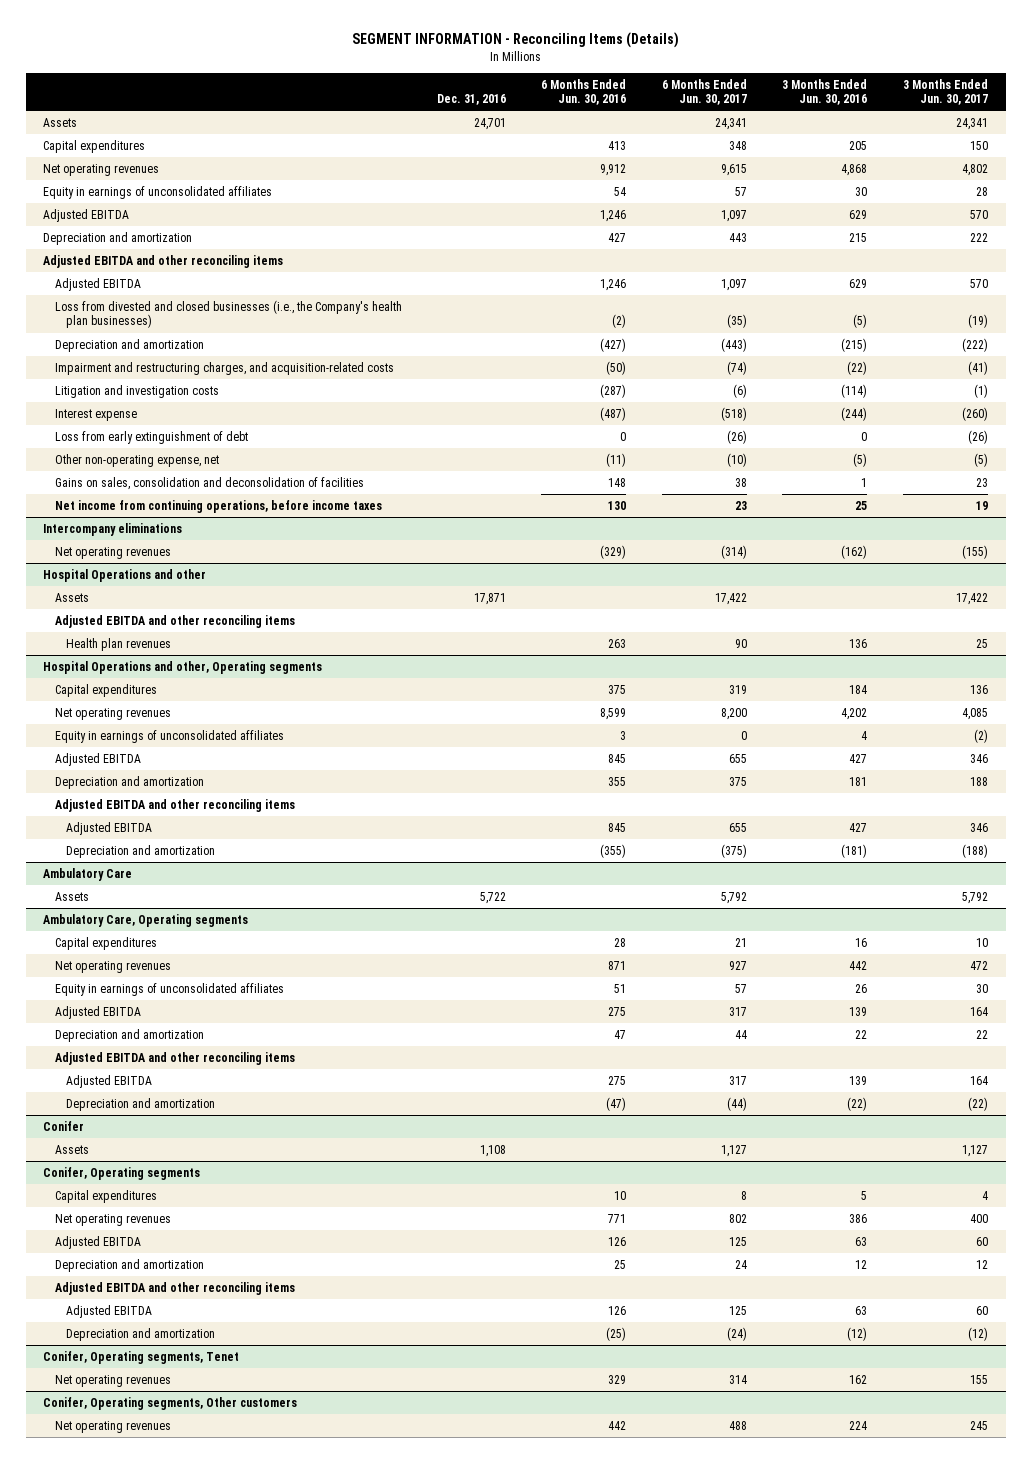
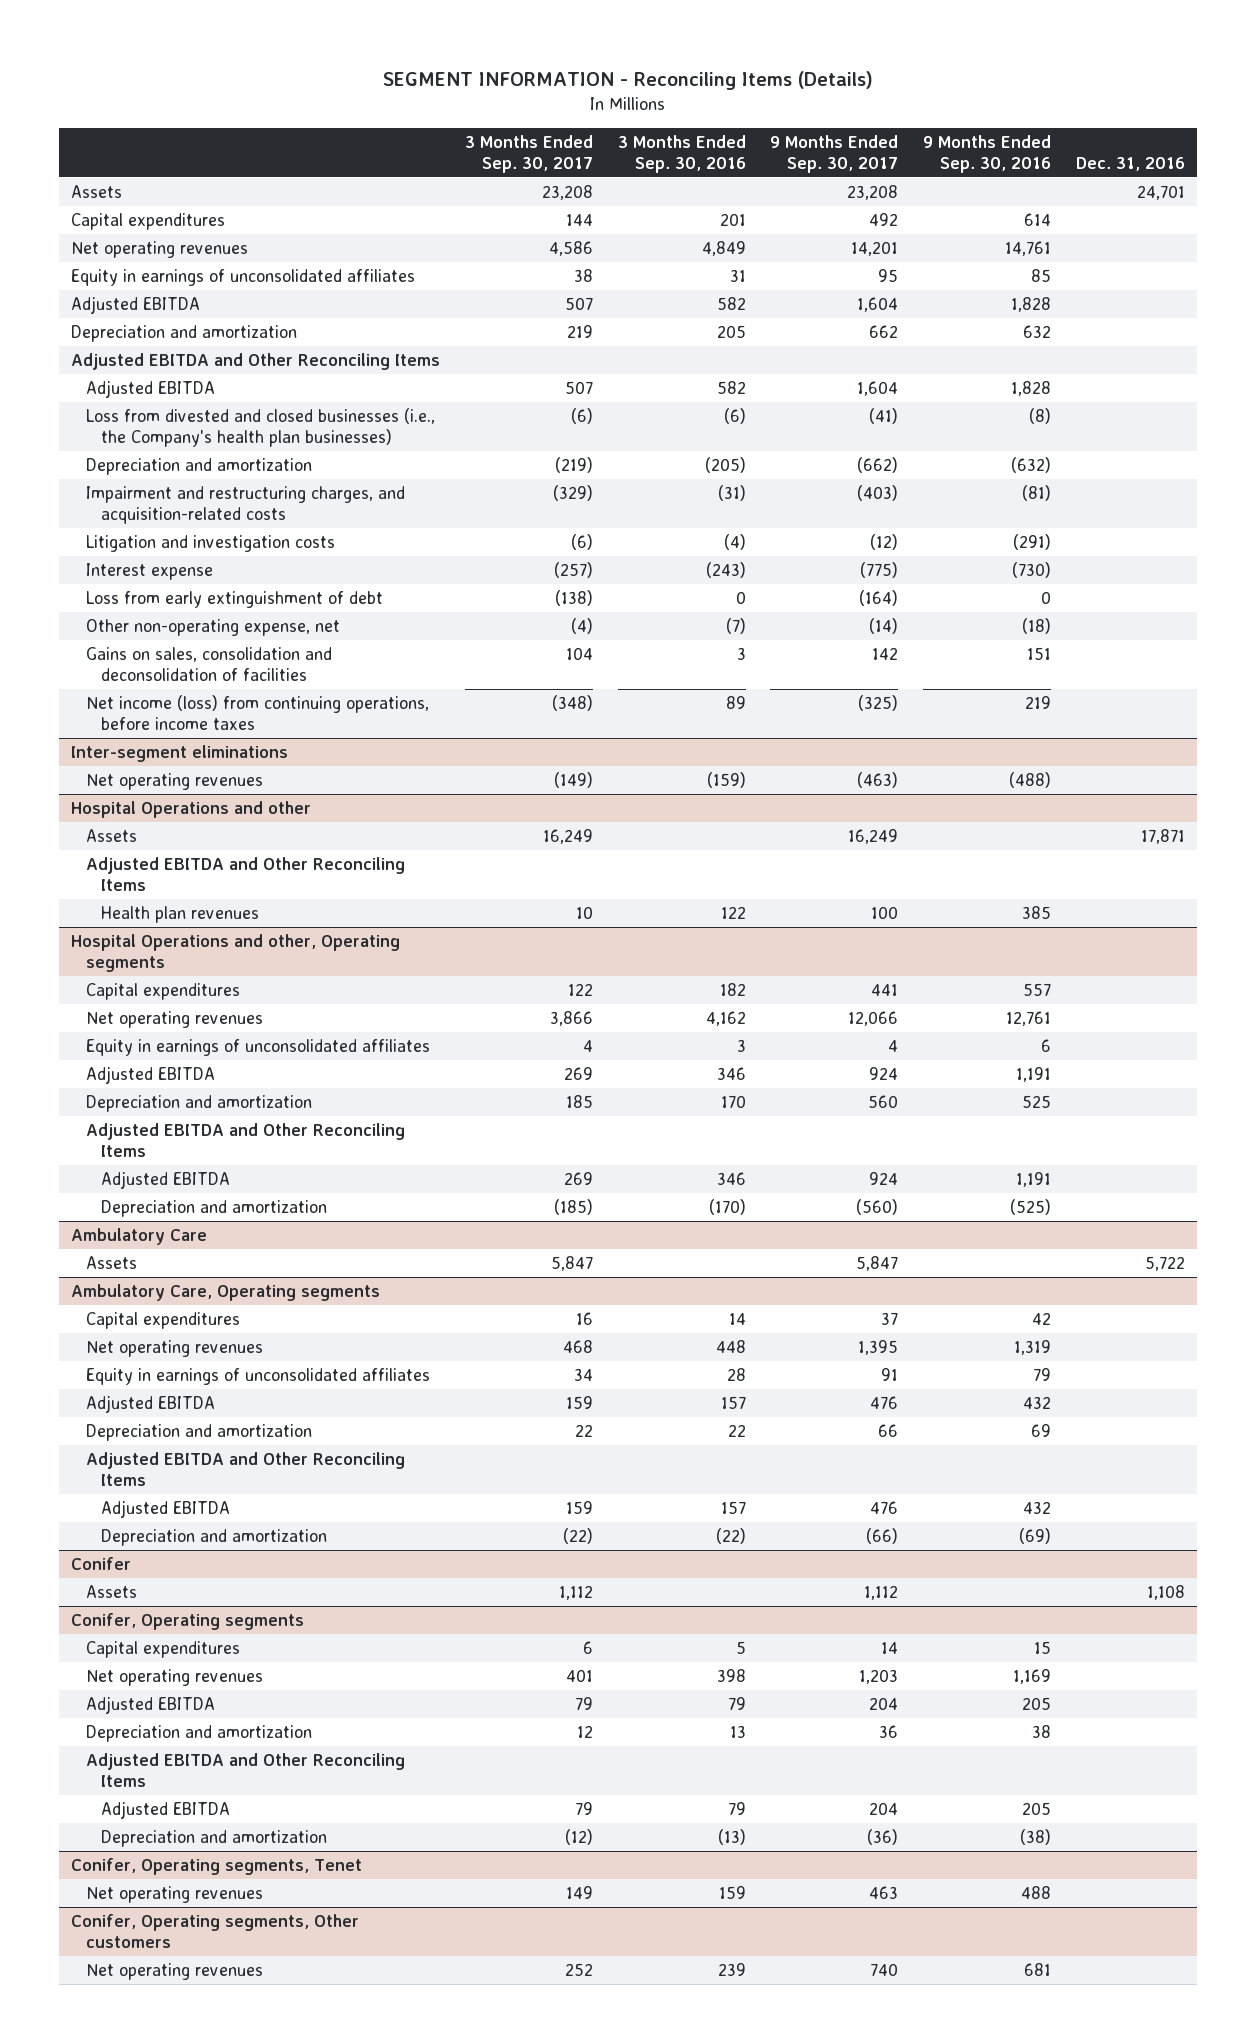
[541,78,627,105] 6 Months Ended Jun. 30, 2016 -> none
[661,78,747,105] 6 Months Ended Jun. 30, 2017 -> none
[782,78,868,105] 3 Months Ended Jun. 30, 2016 -> none
[902,78,988,105] 3 Months Ended Jun. 30, 2017 -> none
none -> [465,134,594,173] 3 Months Ended Sep. 30, 2017
none -> [617,134,746,173] 3 Months Ended Sep. 30, 2016
none -> [770,134,899,173] 9 Months Ended Sep. 30, 2017
none -> [922,134,1051,173] 9 Months Ended Sep. 30, 2016
[43,254,284,268] Adjusted EBITDA and other reconciling items -> [71,353,441,371] Adjusted EBITDA and Other Reconciling Items
[54,499,382,513] Net income from continuing operations, before income taxes -> [86,695,430,731] Net income (loss) from continuing operations, before income taxes
[43,522,183,536] Intercompany eliminations -> [71,745,289,763] Inter-segment eliminations
[54,614,295,628] Adjusted EBITDA and other reconciling items -> [86,857,406,892] Adjusted EBITDA and Other Reconciling Items
[54,798,295,812] Adjusted EBITDA and other reconciling items -> [86,1123,406,1158] Adjusted EBITDA and Other Reconciling Items
[54,1051,295,1065] Adjusted EBITDA and other reconciling items -> [86,1452,406,1487] Adjusted EBITDA and Other Reconciling Items
[54,1281,295,1295] Adjusted EBITDA and other reconciling items -> [86,1753,406,1788] Adjusted EBITDA and Other Reconciling Items

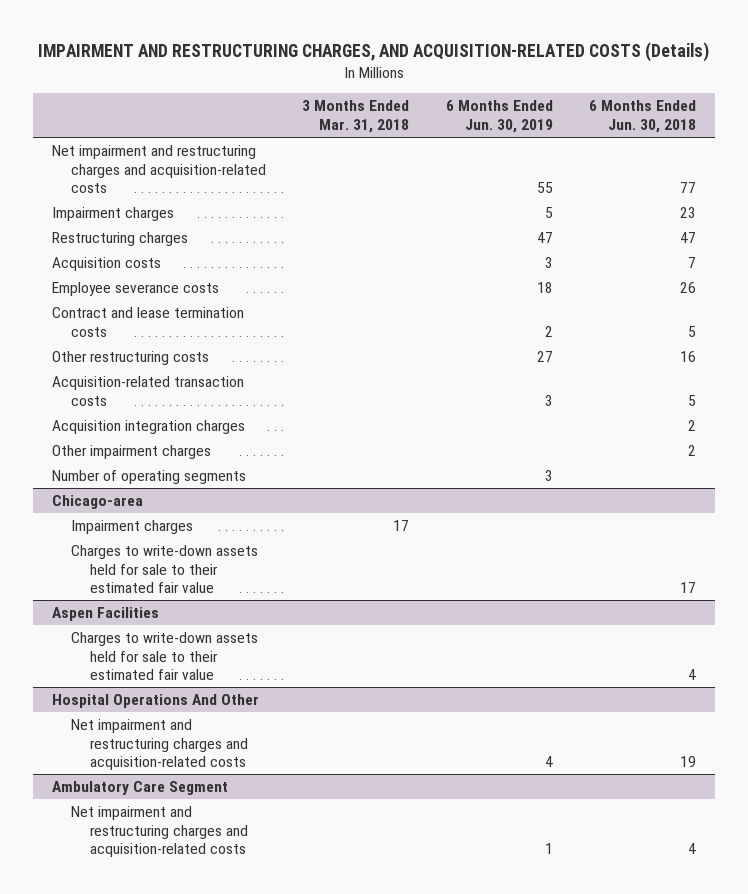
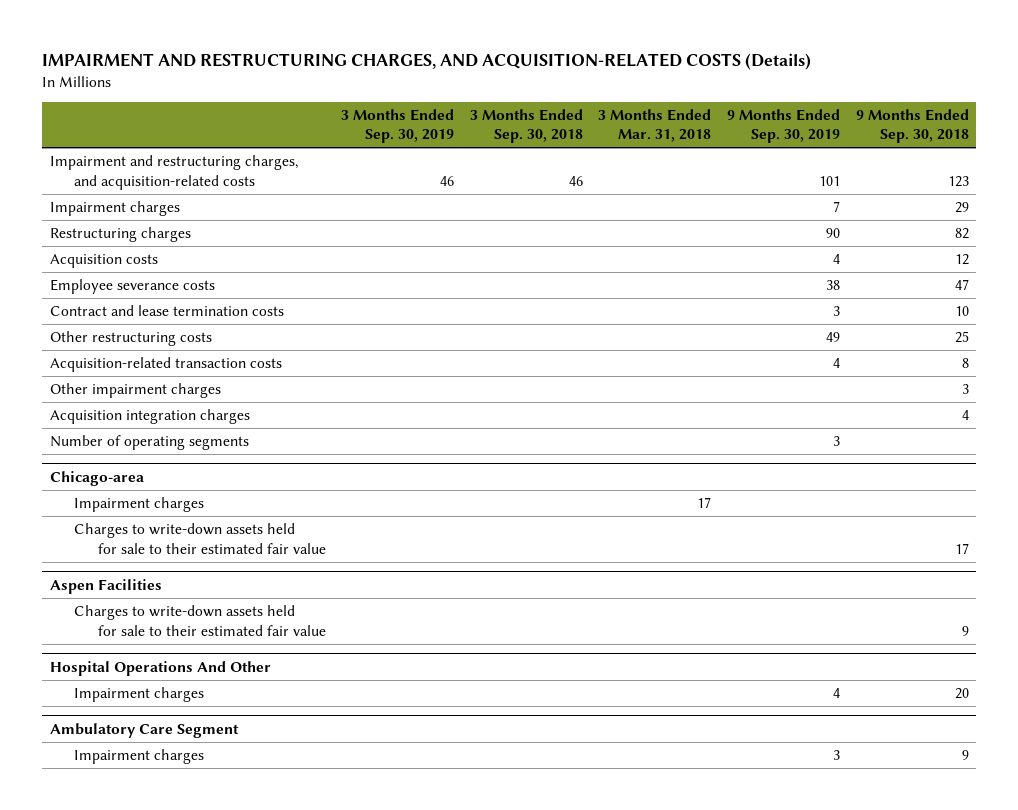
[445,100,553,134] 6 Months Ended Jun. 30, 2019 -> none
[589,100,697,134] 6 Months Ended Jun. 30, 2018 -> none
none -> [341,108,455,144] 3 Months Ended Sep. 30, 2019
none -> [469,108,583,144] 3 Months Ended Sep. 30, 2018
none -> [726,108,840,144] 9 Months Ended Sep. 30, 2019
none -> [855,108,969,144] 9 Months Ended Sep. 30, 2018
[51,144,266,194] Net impairment and restructuring charges and acquisition-related costs -> [49,154,298,190] Impairment and restructuring charges, and acquisition-related costs
[51,419,245,434] Acquisition integration charges -> [49,408,250,424] Acquisition integration charges
[70,718,249,771] Net impairment and restructuring charges and acquisition-related costs -> none
none -> [73,686,204,702] Impairment charges
[70,805,249,858] Net impairment and restructuring charges and acquisition-related costs -> none
none -> [73,748,204,764] Impairment charges

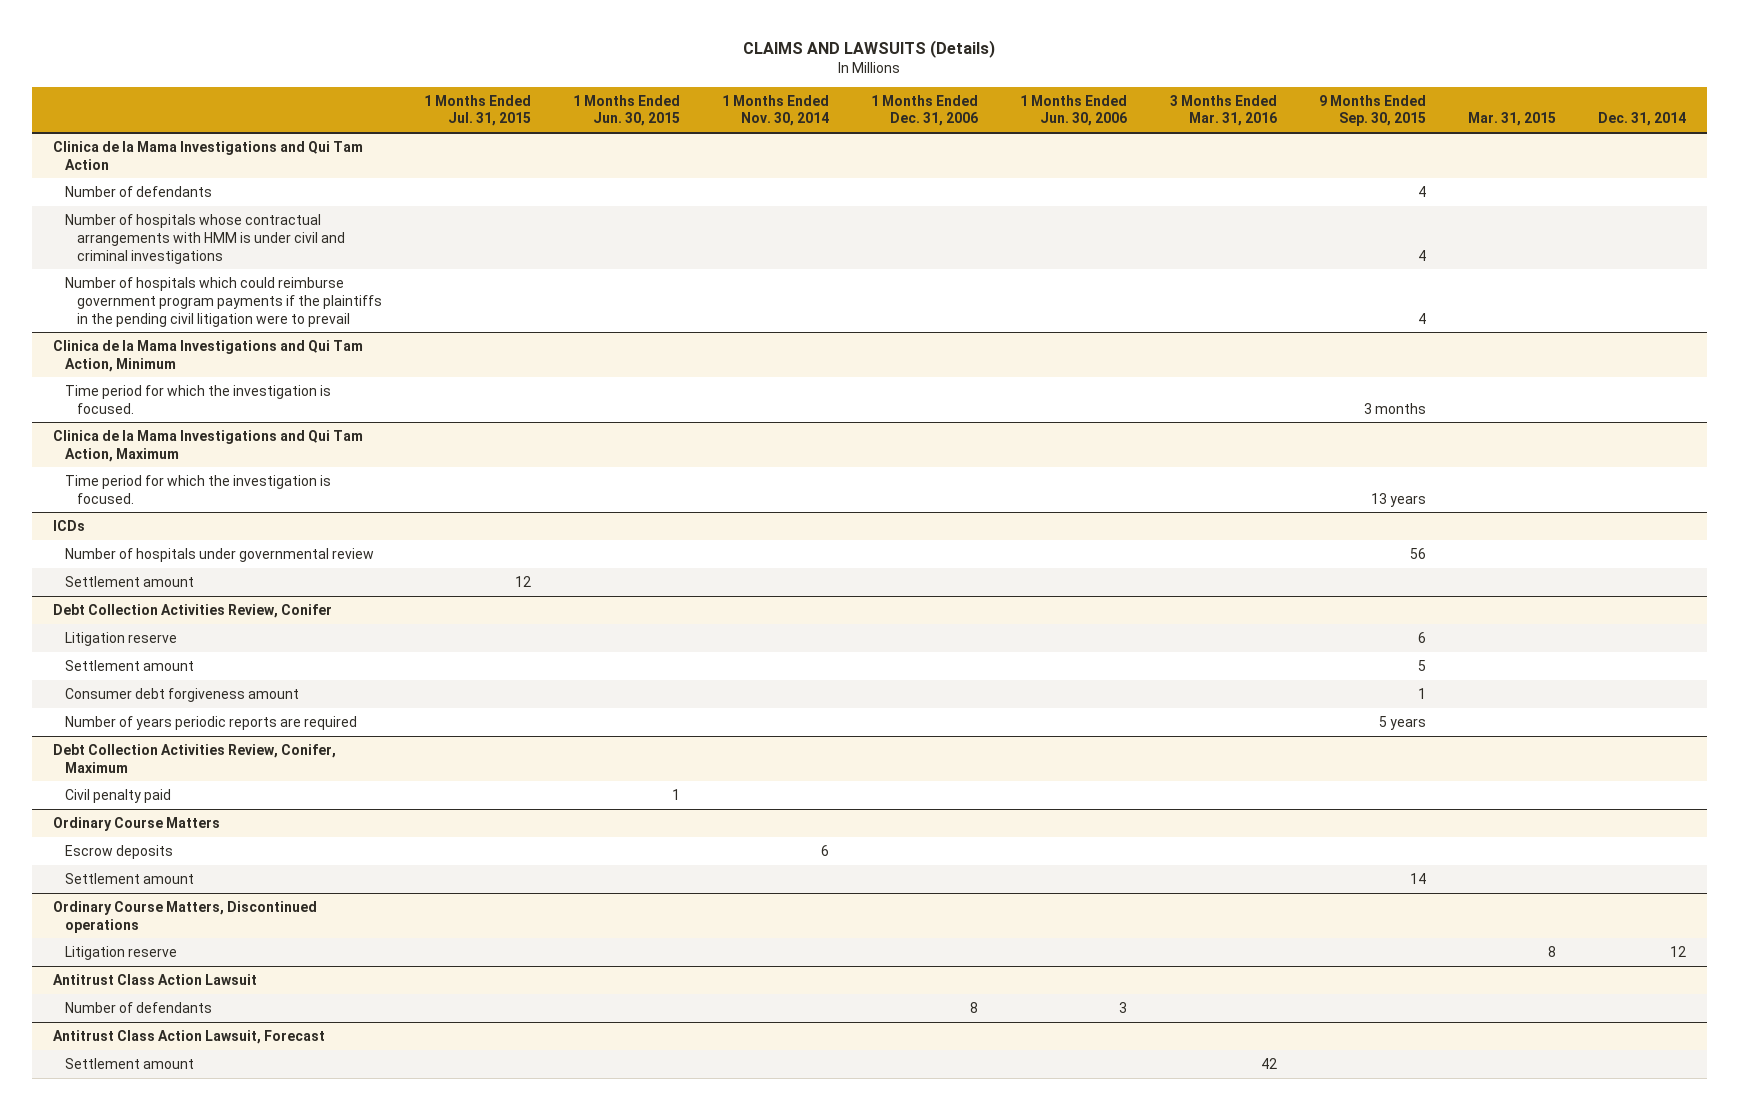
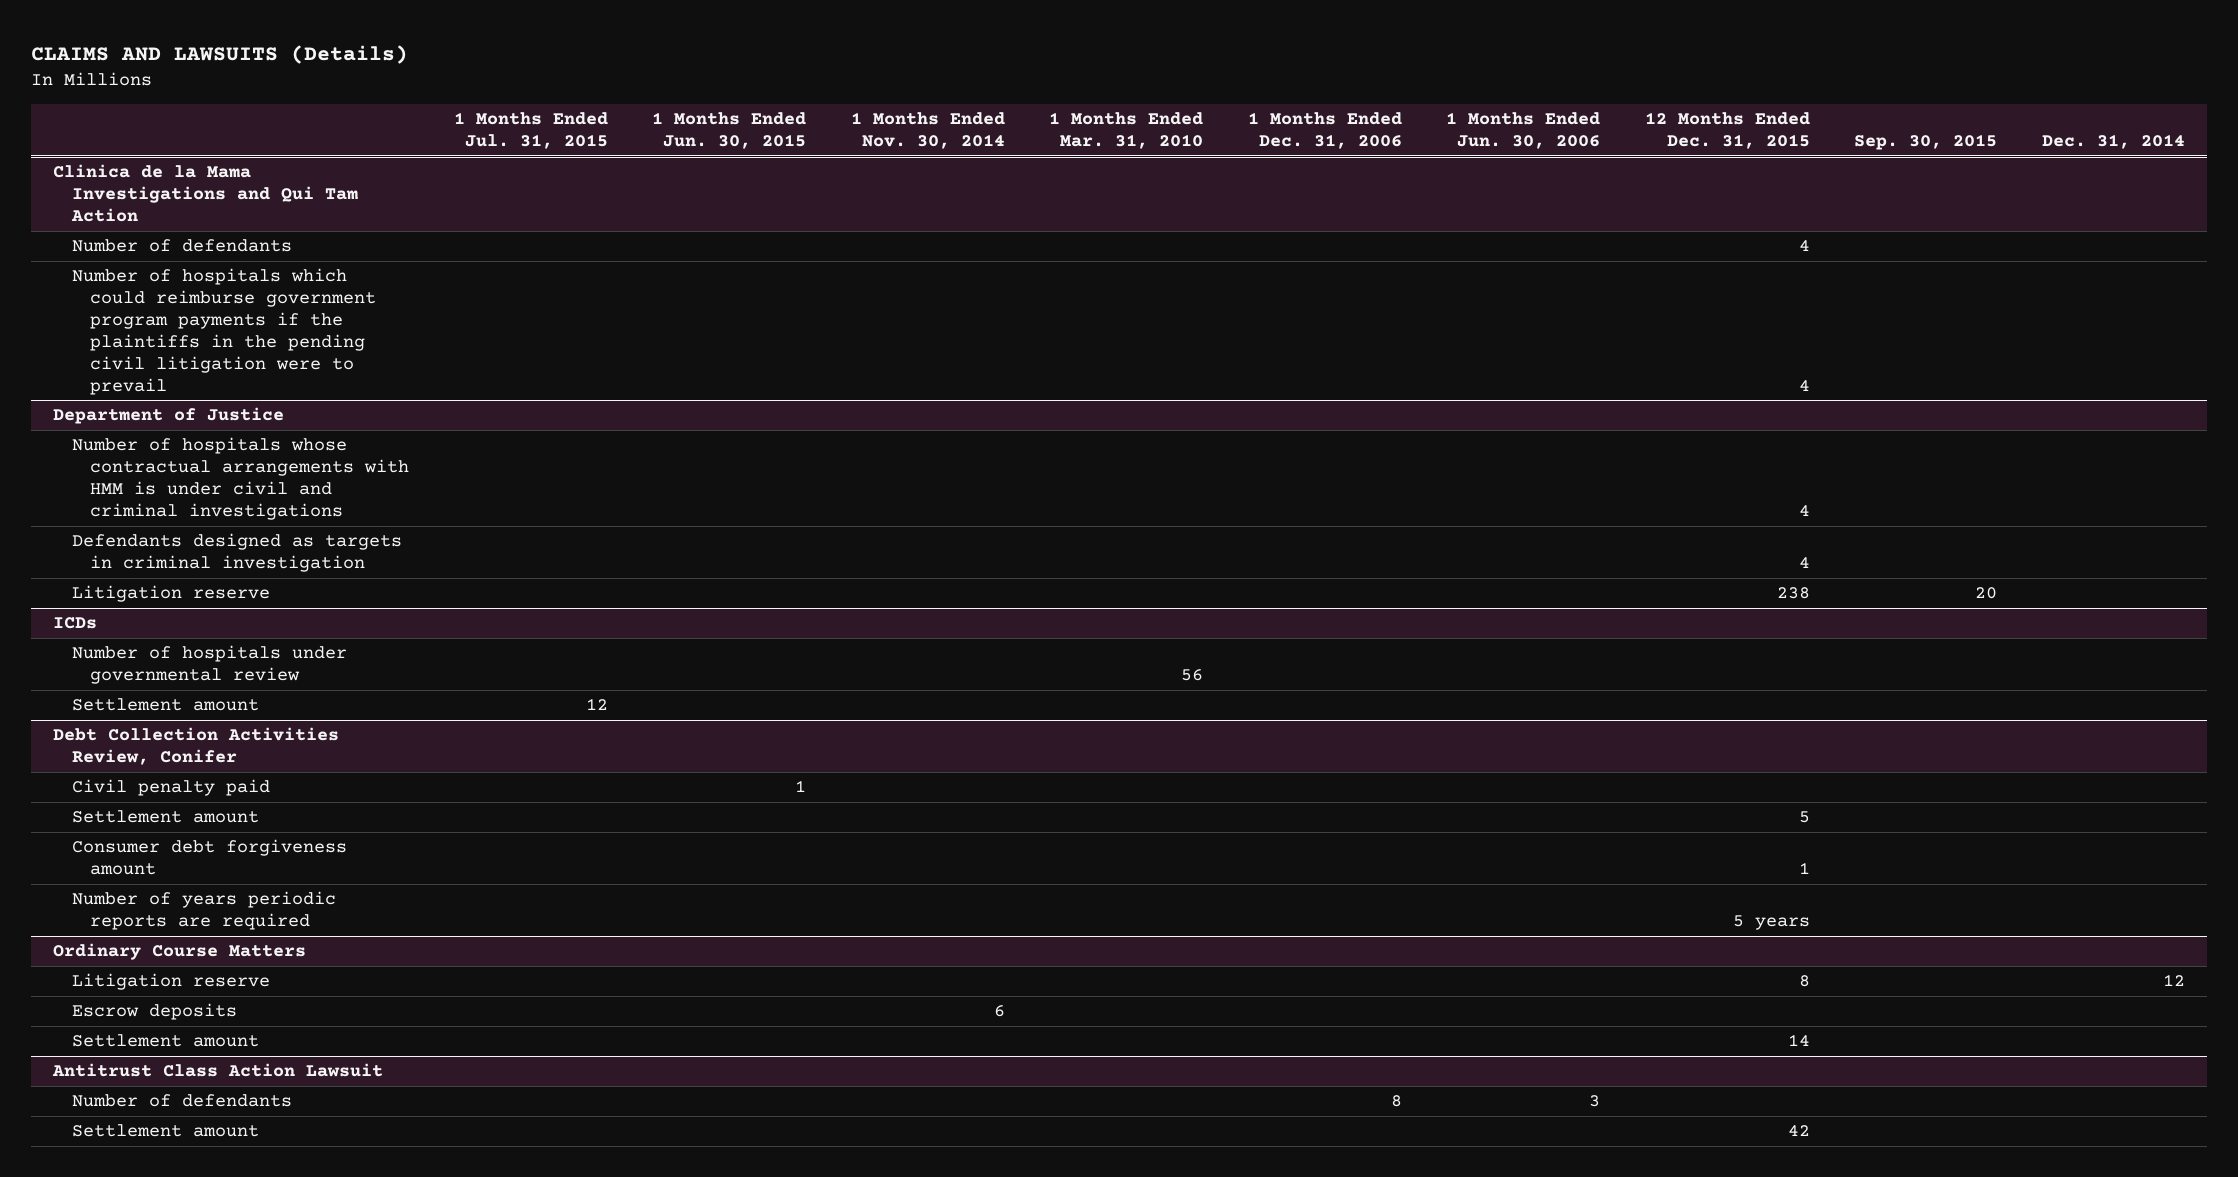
[1169,94,1277,127] 3 Months Ended Mar. 31, 2016 -> none
[1318,94,1426,127] 9 Months Ended Sep. 30, 2015 -> none
[1467,112,1556,127] Mar. 31, 2015 -> none
none -> [1049,112,1204,150] 1 Months Ended Mar. 31, 2010
none -> [1644,112,1810,150] 12 Months Ended Dec. 31, 2015
none -> [1854,134,1998,151] Sep. 30, 2015
[64,213,345,264] Number of hospitals whose contractual arrangements with HMM is under civil and criminal investigations -> none
[52,339,363,372] Clinica de la Mama Investigations and Qui Tam Action, Minimum -> none
[64,384,331,414] Time period for which the investigation is focused. -> none
[52,429,363,462] Clinica de la Mama Investigations and Qui Tam Action, Maximum -> none
[64,474,331,504] Time period for which the investigation is focused. -> none
none -> [53,407,285,425] Department of Justice
none -> [71,437,410,521] Number of hospitals whose contractual arrangements with HMM is under civil and criminal investigations
none -> [71,533,402,573] Defendants designed as targets in criminal investigation
none -> [71,585,270,603] Litigation reserve
[64,631,177,646] Litigation reserve -> none
none -> [71,779,270,797] Civil penalty paid
[52,743,336,773] Debt Collection Activities Review, Conifer, Maximum -> none
[64,788,171,803] Civil penalty paid -> none
none -> [71,973,270,991] Litigation reserve
[52,900,317,933] Ordinary Course Matters, Discontinued operations -> none
[64,945,177,960] Litigation reserve -> none
[52,1029,325,1044] Antitrust Class Action Lawsuit, Forecast -> none
[64,1057,194,1069] Settlement amount -> none
none -> [71,1124,259,1138] Settlement amount

